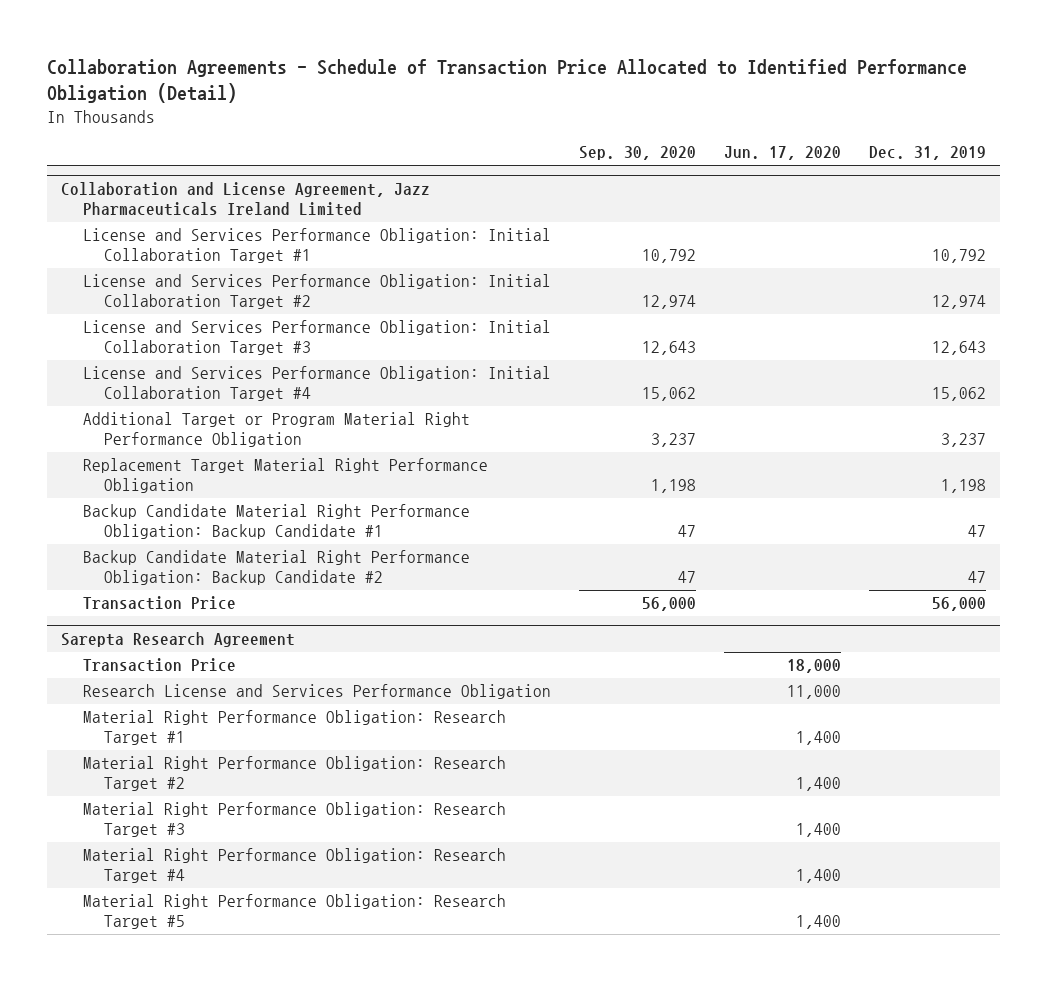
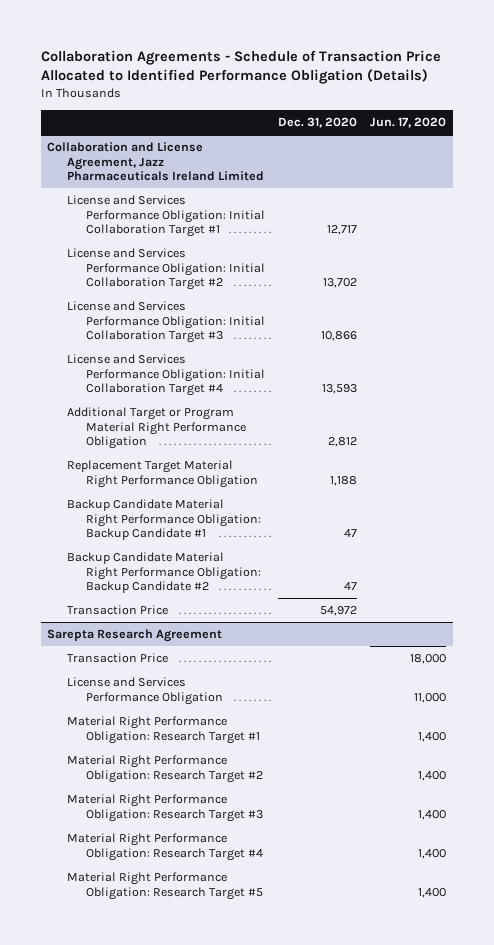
[47,59,968,104] Collaboration Agreements - Schedule of Transaction Price Allocated to Identified Performance Obligation (Detail) -> [40,49,441,85] Collaboration Agreements - Schedule of Transaction Price Allocated to Identified Performance Obligation (Details)
[578,146,696,161] Sep. 30, 2020 -> none
[869,146,987,161] Dec. 31, 2019 -> none
none -> [278,117,358,129] Dec. 31, 2020
[82,684,551,700] Research License and Services Performance Obligation -> [66,677,223,705] License and Services Performance Obligation

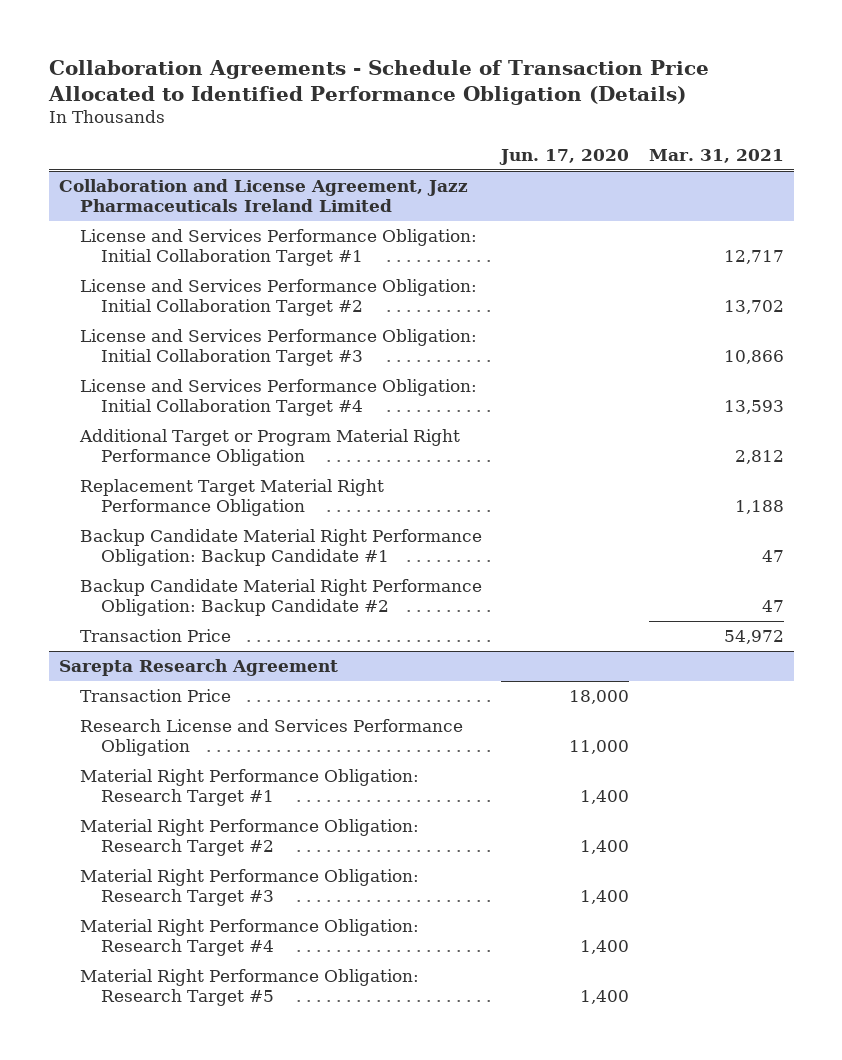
[278,117,358,129] Dec. 31, 2020 -> none
none -> [648,149,784,164] Mar. 31, 2021
[66,677,223,705] License and Services Performance Obligation -> [79,718,463,756] Research License and Services Performance Obligation

